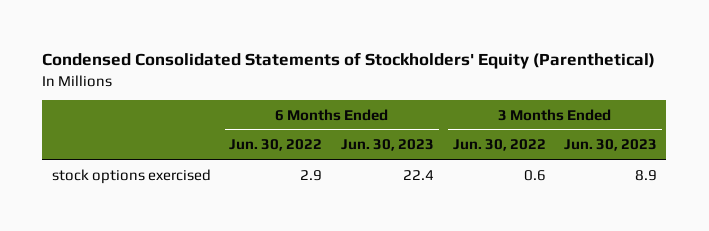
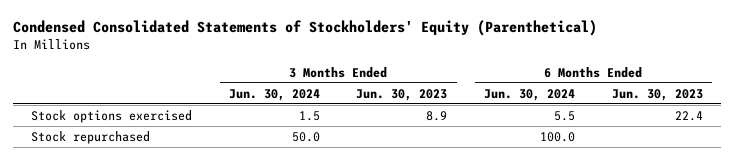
[229,139,323,152] Jun. 30, 2022 -> none
[452,139,546,152] Jun. 30, 2022 -> none
none -> [228,88,320,101] Jun. 30, 2024
none -> [484,88,576,101] Jun. 30, 2024
[51,168,211,184] stock options exercised -> [31,109,193,123] Stock options exercised
none -> [31,130,151,144] Stock repurchased

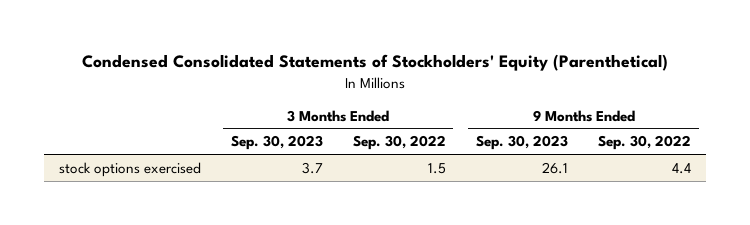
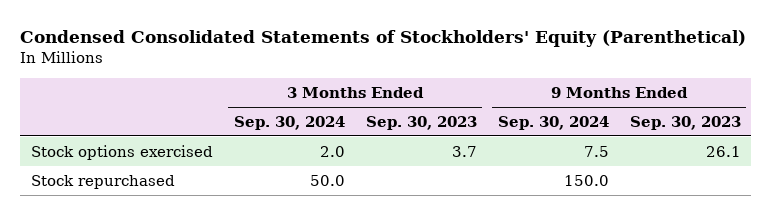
[352,135,446,151] Sep. 30, 2022 -> none
[598,135,692,151] Sep. 30, 2022 -> none
none -> [233,115,345,130] Sep. 30, 2024
none -> [497,115,609,130] Sep. 30, 2024
[58,161,201,177] stock options exercised -> [30,144,213,160] Stock options exercised
none -> [30,174,175,189] Stock repurchased

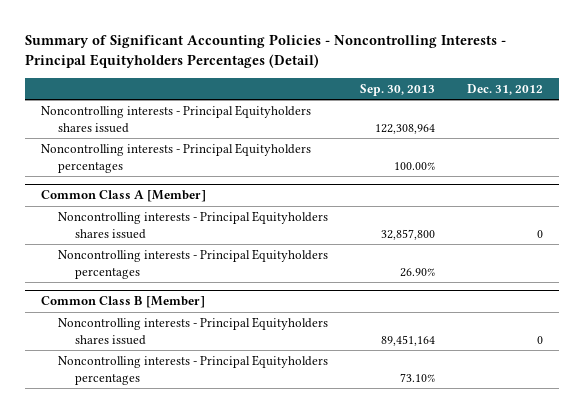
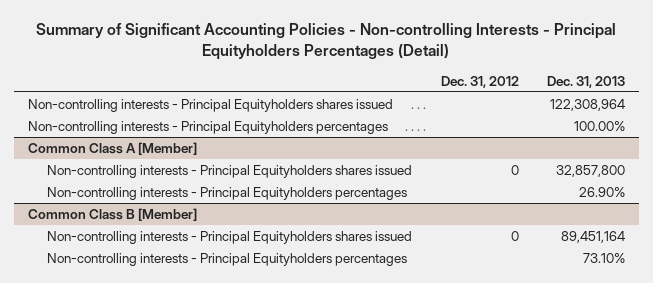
[24,33,506,68] Summary of Significant Accounting Policies - Noncontrolling Interests - Principal Equityholders Percentages (Detail) -> [36,23,617,61] Summary of Significant Accounting Policies - Non-controlling Interests - Principal Equityholders Percentages (Detail)
[360,83,436,96] Sep. 30, 2013 -> none
none -> [546,75,625,88] Dec. 31, 2013
[41,105,312,133] Noncontrolling interests - Principal Equityholders shares issued -> [28,98,394,112] Non-controlling interests - Principal Equityholders shares issued
[41,143,312,173] Noncontrolling interests - Principal Equityholders percentages -> [28,120,389,134] Non-controlling interests - Principal Equityholders percentages
[57,211,328,239] Noncontrolling interests - Principal Equityholders shares issued -> [47,164,413,178] Non-controlling interests - Principal Equityholders shares issued
[57,249,328,279] Noncontrolling interests - Principal Equityholders percentages -> [47,186,408,200] Non-controlling interests - Principal Equityholders percentages
[57,317,328,345] Noncontrolling interests - Principal Equityholders shares issued -> [47,230,413,244] Non-controlling interests - Principal Equityholders shares issued
[57,355,328,385] Noncontrolling interests - Principal Equityholders percentages -> [47,252,408,266] Non-controlling interests - Principal Equityholders percentages

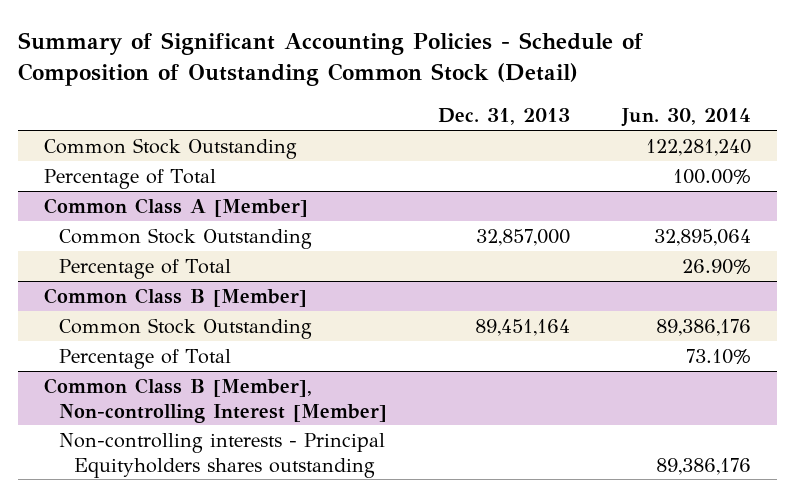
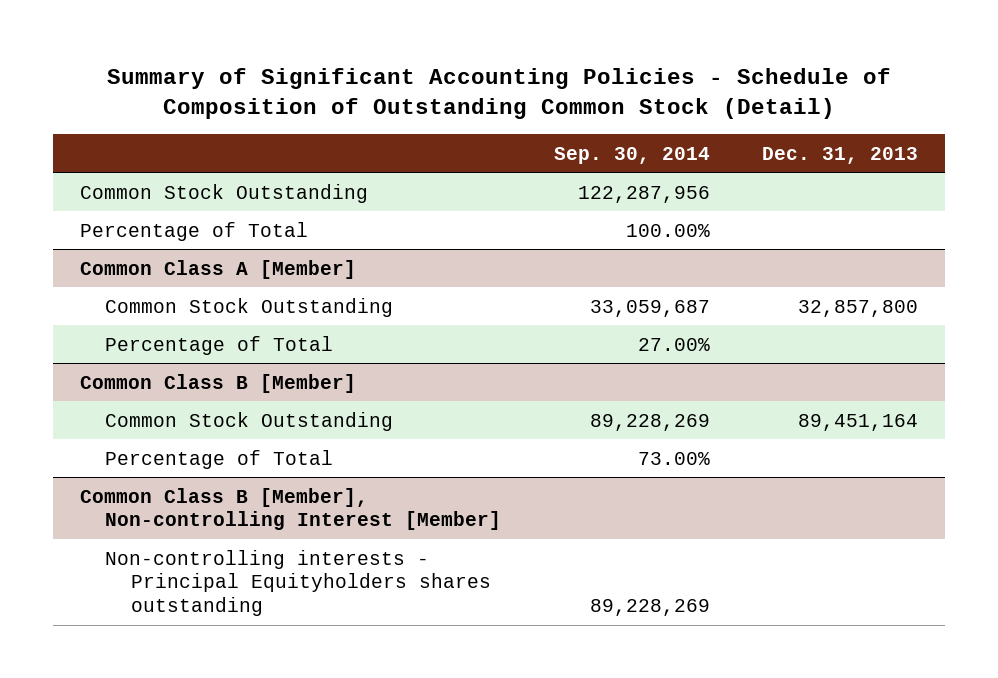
[621,108,752,128] Jun. 30, 2014 -> none
none -> [553,146,710,164] Sep. 30, 2014
[476,228,571,246] 32,857,000 -> [798,299,919,317] 32,857,800

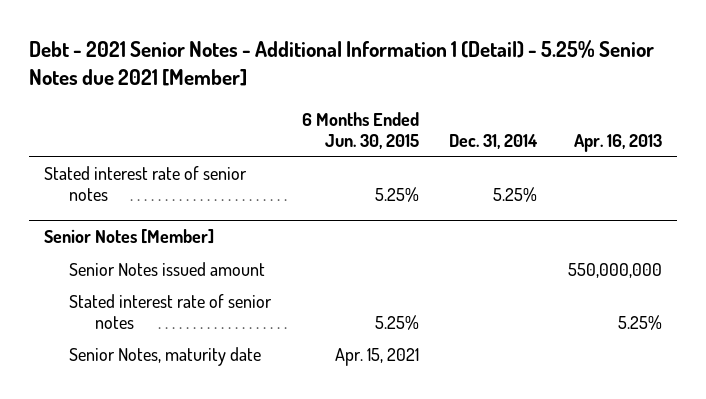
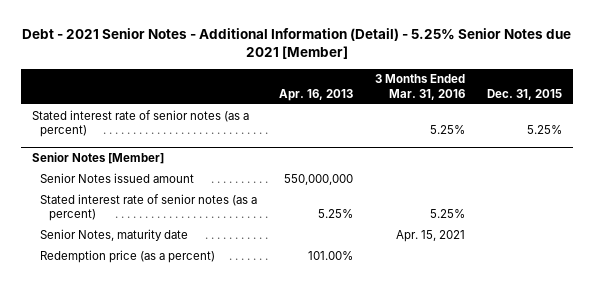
[28,39,654,86] Debt - 2021 Senior Notes - Additional Information 1 (Detail) - 5.25% Senior Notes due 2021 [Member] -> [22,27,572,60] Debt - 2021 Senior Notes - Additional Information (Detail) - 5.25% Senior Notes due 2021 [Member]
[301,111,419,149] 6 Months Ended Jun. 30, 2015 -> none
[449,133,539,149] Dec. 31, 2014 -> none
none -> [375,74,466,100] 3 Months Ended Mar. 31, 2016
none -> [487,88,563,100] Dec. 31, 2015
[44,165,248,201] Stated interest rate of senior notes -> [31,109,249,137] Stated interest rate of senior notes (as a percent)
[69,293,273,329] Stated interest rate of senior notes -> [40,193,258,221] Stated interest rate of senior notes (as a percent)
none -> [40,249,216,263] Redemption price (as a percent)

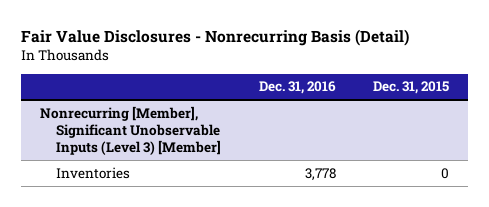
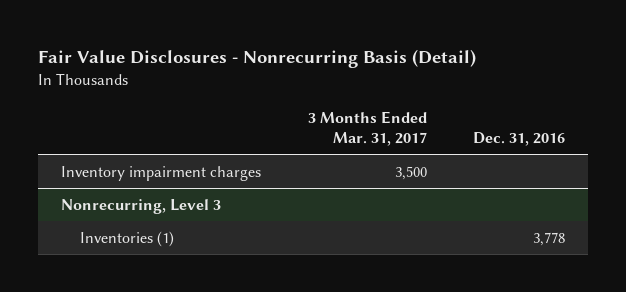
[373,81,450,95] Dec. 31, 2015 -> none
none -> [307,110,427,147] 3 Months Ended Mar. 31, 2017
none -> [61,165,262,181] Inventory impairment charges
[39,105,221,156] Nonrecurring [Member], Significant Unobservable Inputs (Level 3) [Member] -> [61,198,222,214] Nonrecurring, Level 3
[55,166,130,179] Inventories -> [79,230,174,247] Inventories (1)

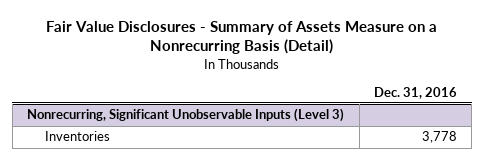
[38,49,477,69] Fair Value Disclosures - Nonrecurring Basis (Detail) -> [46,20,438,55] Fair Value Disclosures - Summary of Assets Measure on a Nonrecurring Basis (Detail)
[307,110,427,147] 3 Months Ended Mar. 31, 2017 -> none
[61,165,262,181] Inventory impairment charges -> none
[61,198,222,214] Nonrecurring, Level 3 -> [27,108,345,123] Nonrecurring, Significant Unobservable Inputs (Level 3)
[79,230,174,247] Inventories (1) -> [44,131,110,142] Inventories

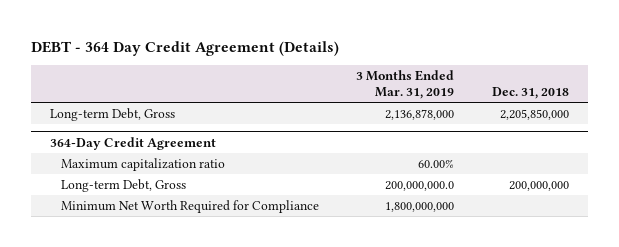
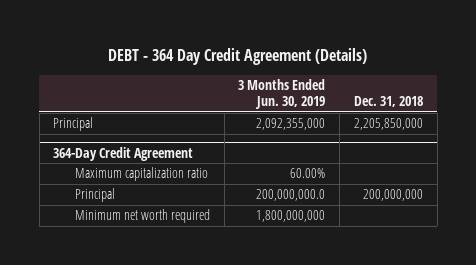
[356,69,455,99] 3 Months Ended Mar. 31, 2019 -> none
none -> [238,79,326,110] 3 Months Ended Jun. 30, 2019
[49,107,175,121] Long-term Debt, Gross -> [53,117,94,132] Principal
[60,178,186,192] Long-term Debt, Gross -> [74,188,115,203] Principal
[60,199,319,213] Minimum Net Worth Required for Compliance -> [74,209,210,224] Minimum net worth required

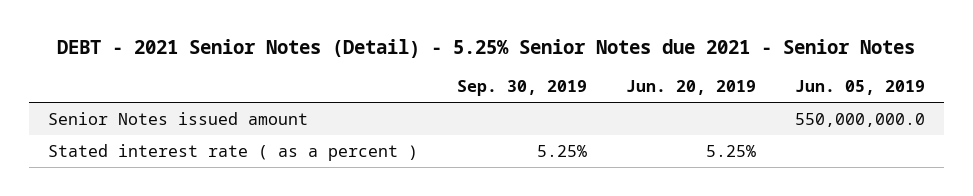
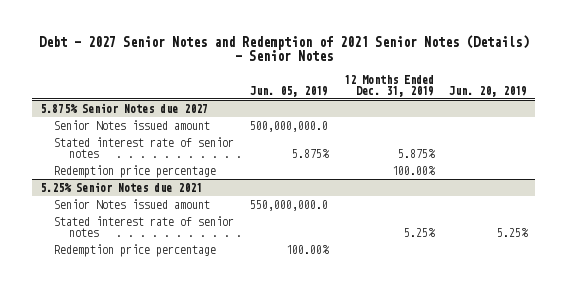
[57,39,916,59] DEBT - 2021 Senior Notes (Detail) - 5.25% Senior Notes due 2021 - Senior Notes -> [38,34,529,62] Debt - 2027 Senior Notes and Redemption of 2021 Senior Notes (Details) - Senior Notes
[457,80,588,97] Sep. 30, 2019 -> none
none -> [343,74,434,97] 12 Months Ended Dec. 31, 2019
none -> [39,102,208,113] 5.875% Senior Notes due 2027
none -> [54,119,211,130] Senior Notes issued amount
none -> [54,136,235,158] Stated interest rate of senior notes
none -> [54,164,217,178] Redemption price percentage
none -> [39,181,202,192] 5.25% Senior Notes due 2021
[48,143,419,161] Stated interest rate ( as a percent ) -> [54,215,235,237] Stated interest rate of senior notes
none -> [54,243,217,257] Redemption price percentage

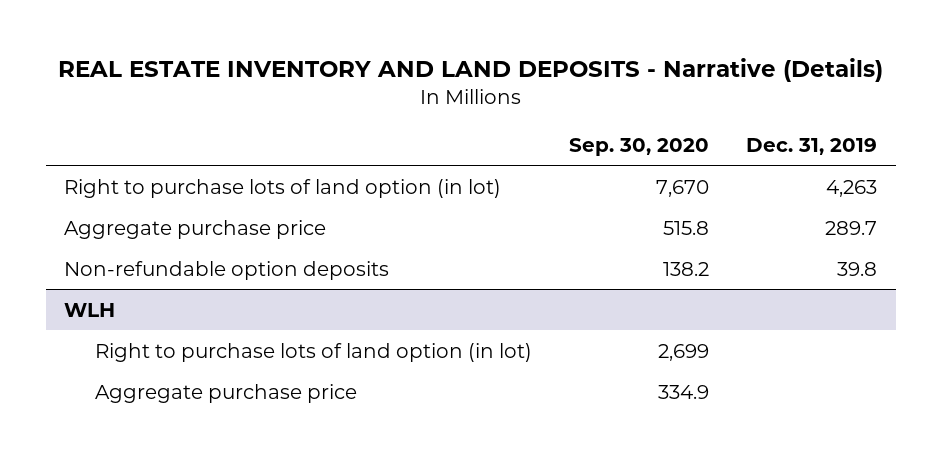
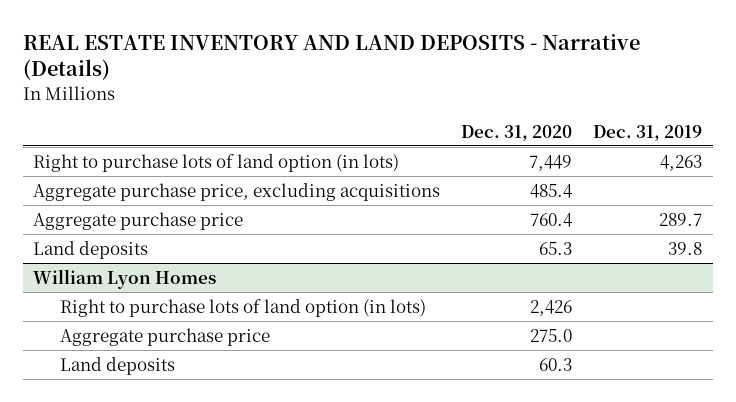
[568,137,709,156] Sep. 30, 2020 -> none
none -> [461,124,573,141] Dec. 31, 2020
[64,178,502,198] Right to purchase lots of land option (in lot) -> [33,153,400,172] Right to purchase lots of land option (in lots)
none -> [33,182,441,201] Aggregate purchase price, excluding acquisitions
[64,260,390,280] Non-refundable option deposits -> [33,240,149,259] Land deposits
[64,302,116,317] WLH -> [33,268,217,289] William Lyon Homes
[94,342,532,362] Right to purchase lots of land option (in lot) -> [59,298,426,317] Right to purchase lots of land option (in lots)
none -> [59,356,175,375] Land deposits

